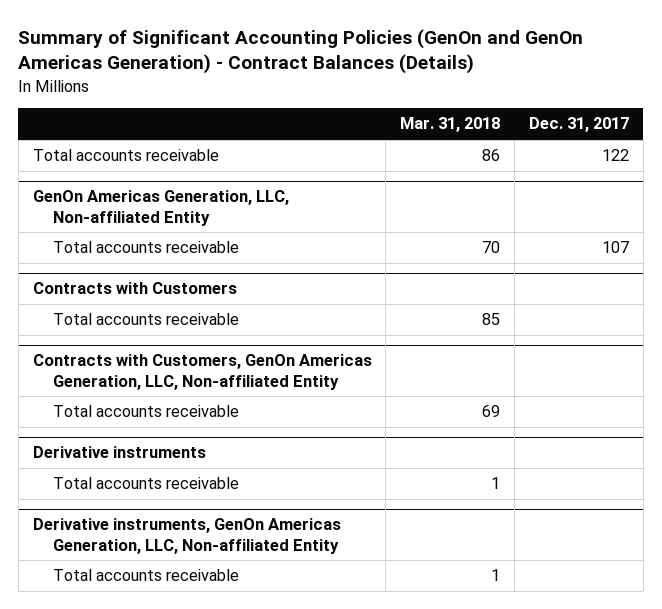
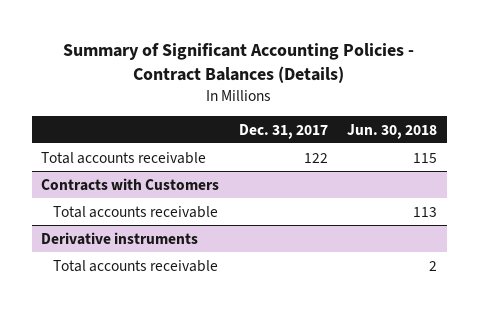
[18,28,584,75] Summary of Significant Accounting Policies (GenOn and GenOn Americas Generation) - Contract Balances (Details) -> [63,42,415,83] Summary of Significant Accounting Policies - Contract Balances (Details)
[400,117,501,133] Mar. 31, 2018 -> none
none -> [346,123,437,139] Jun. 30, 2018
[32,190,289,226] GenOn Americas Generation, LLC, Non-affiliated Entity -> none
[53,241,240,254] Total accounts receivable -> none
[32,354,372,390] Contracts with Customers, GenOn Americas Generation, LLC, Non-affiliated Entity -> none
[53,405,240,418] Total accounts receivable -> none
[32,518,341,554] Derivative instruments, GenOn Americas Generation, LLC, Non-affiliated Entity -> none
[53,569,240,582] Total accounts receivable -> none

